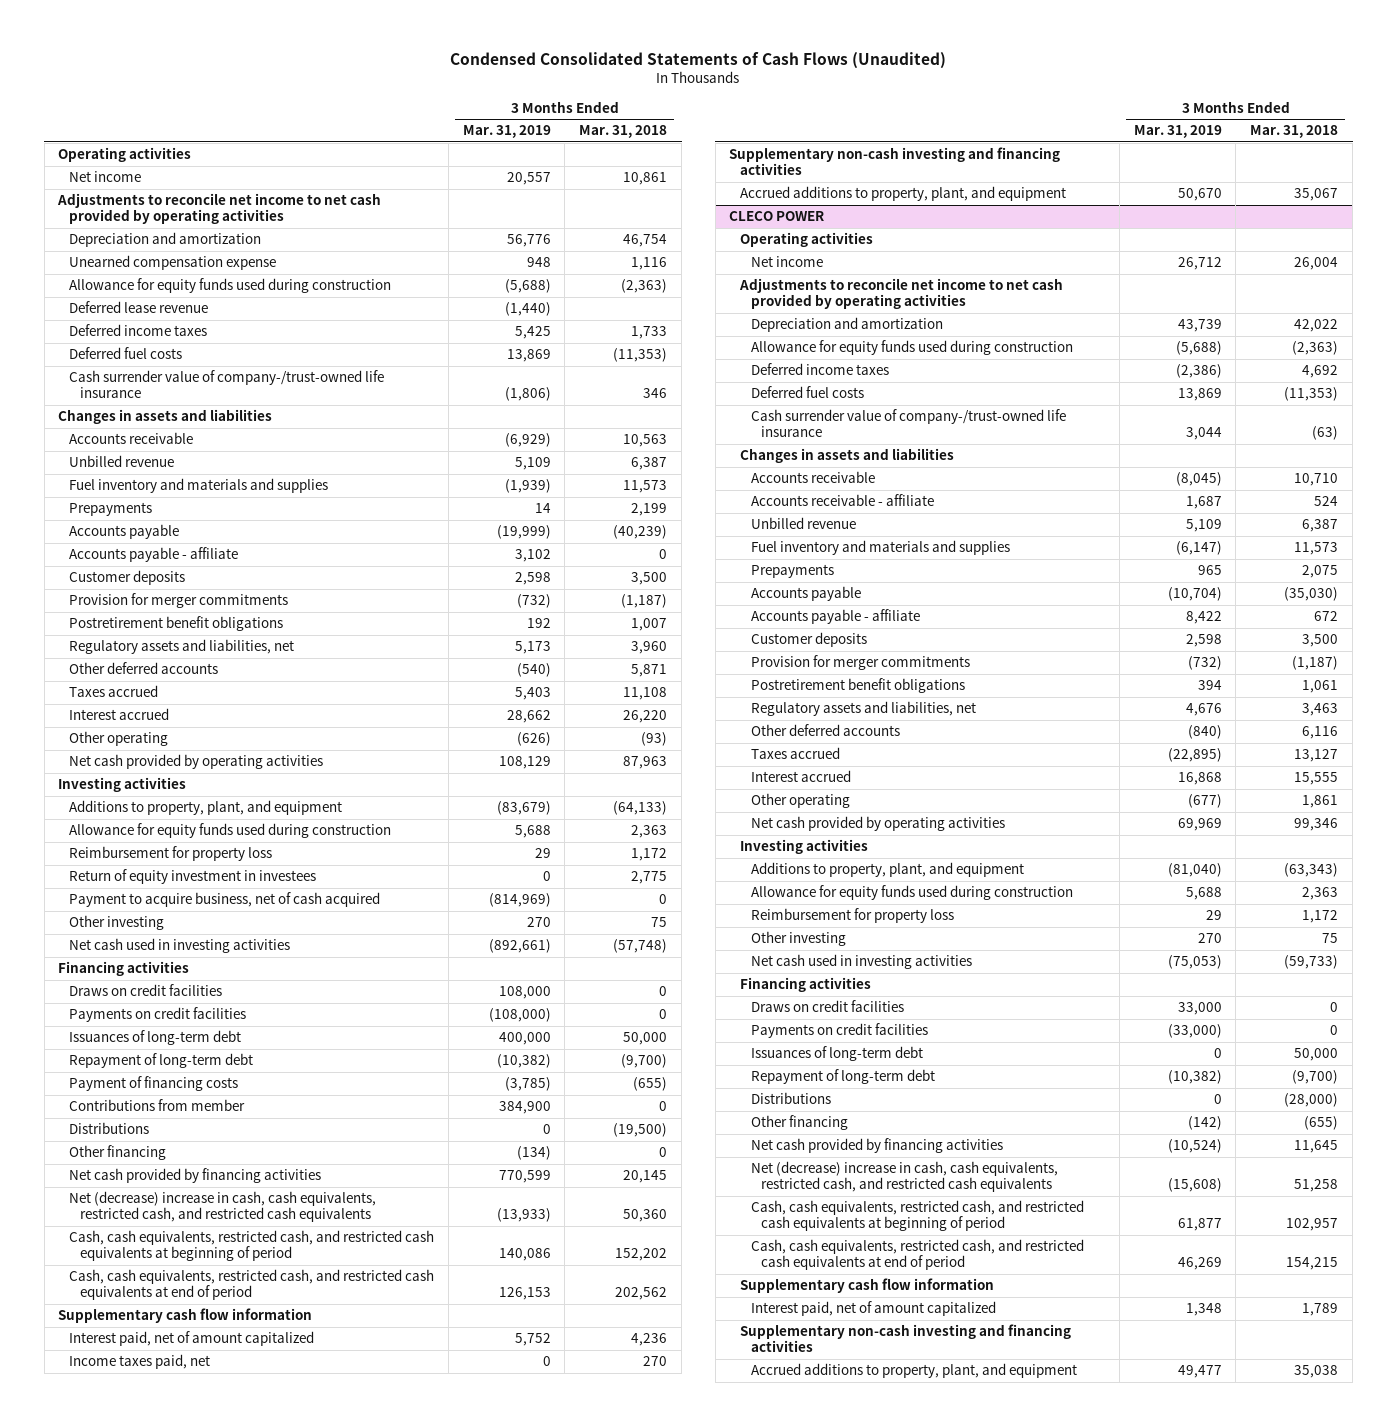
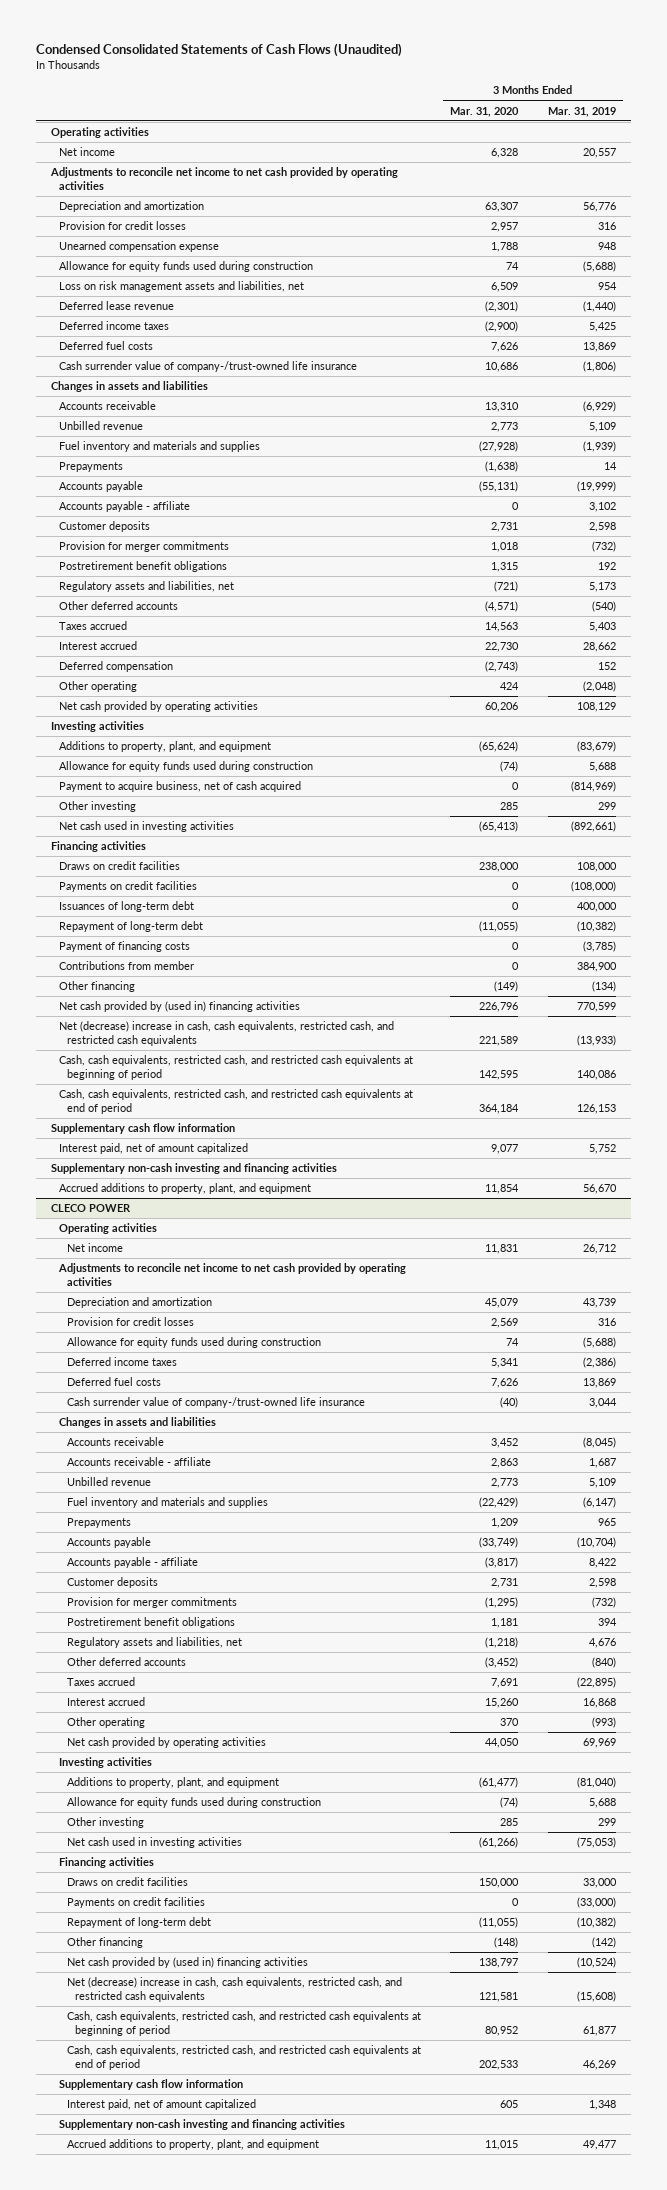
[579,125,668,139] Mar. 31, 2018 -> none
none -> [450,106,520,117] Mar. 31, 2020
none -> [58,221,186,231] Provision for credit losses
none -> [58,281,304,293] Loss on risk management assets and liabilities, net
none -> [58,661,173,673] Deferred compensation
[516,732,551,747] (626) -> [583,681,617,693] (2,048)
[68,846,272,862] Reimbursement for property loss -> none
[68,869,316,885] Return of equity investment in investees -> none
[526,917,551,928] 270 -> [598,802,617,811] 299
[68,1122,149,1135] Distributions -> none
[68,1168,321,1184] Net cash provided by financing activities -> [58,1001,300,1013] Net cash provided by (used in) financing activities
[68,1354,210,1370] Income taxes paid, net -> none
[1177,188,1222,202] 50,670 -> [583,1184,618,1195] 56,670
none -> [66,1317,194,1327] Provision for credit losses
[1187,794,1222,809] (677) -> [592,1717,617,1729] (993)
[750,908,954,924] Reimbursement for property loss -> none
[1197,933,1222,944] 270 -> [598,1818,617,1827] 299
[750,1046,923,1062] Issuances of long-term debt -> none
[750,1092,831,1105] Distributions -> none
[750,1138,1003,1154] Net cash provided by financing activities -> [66,1957,308,1969] Net cash provided by (used in) financing activities

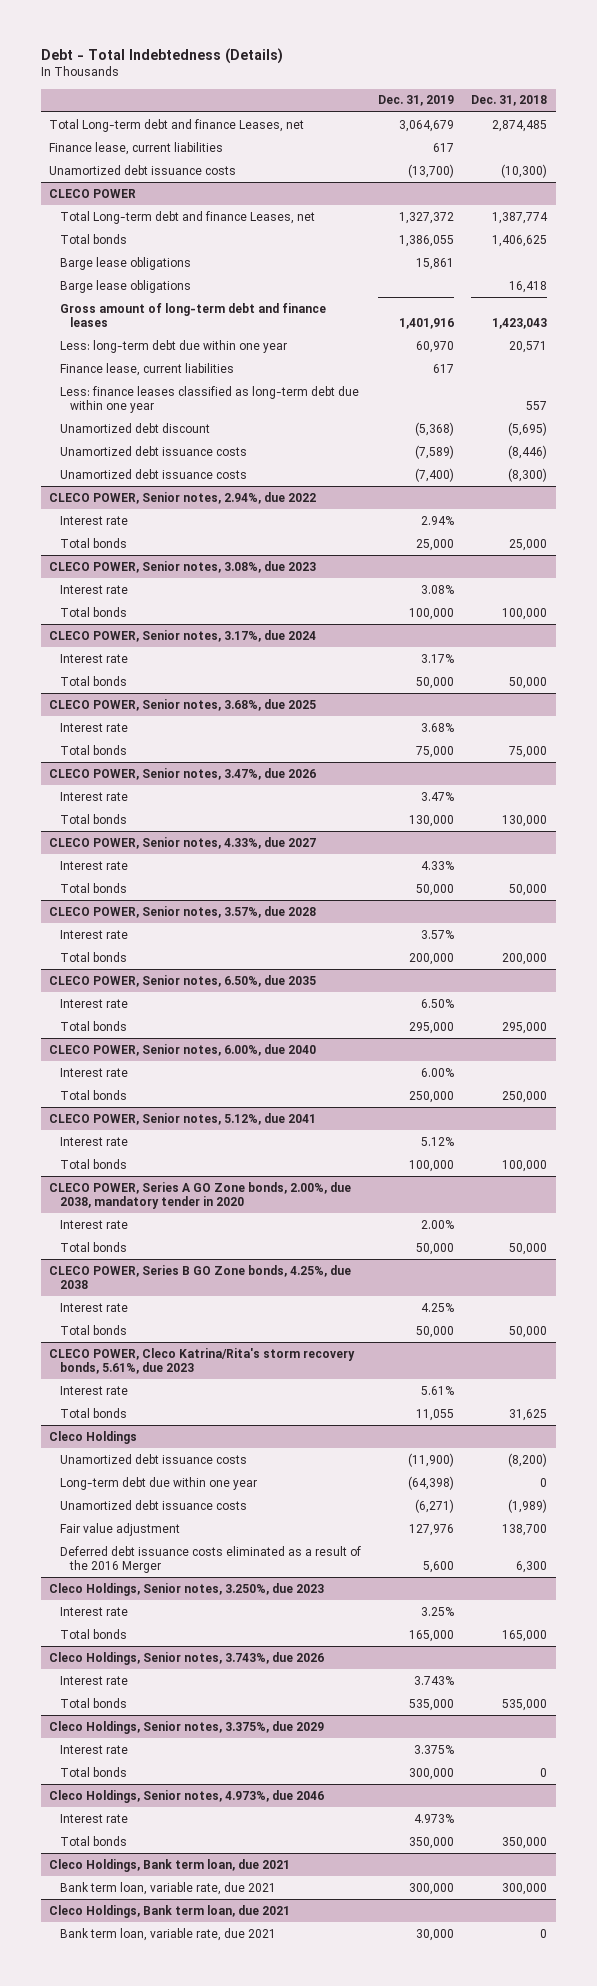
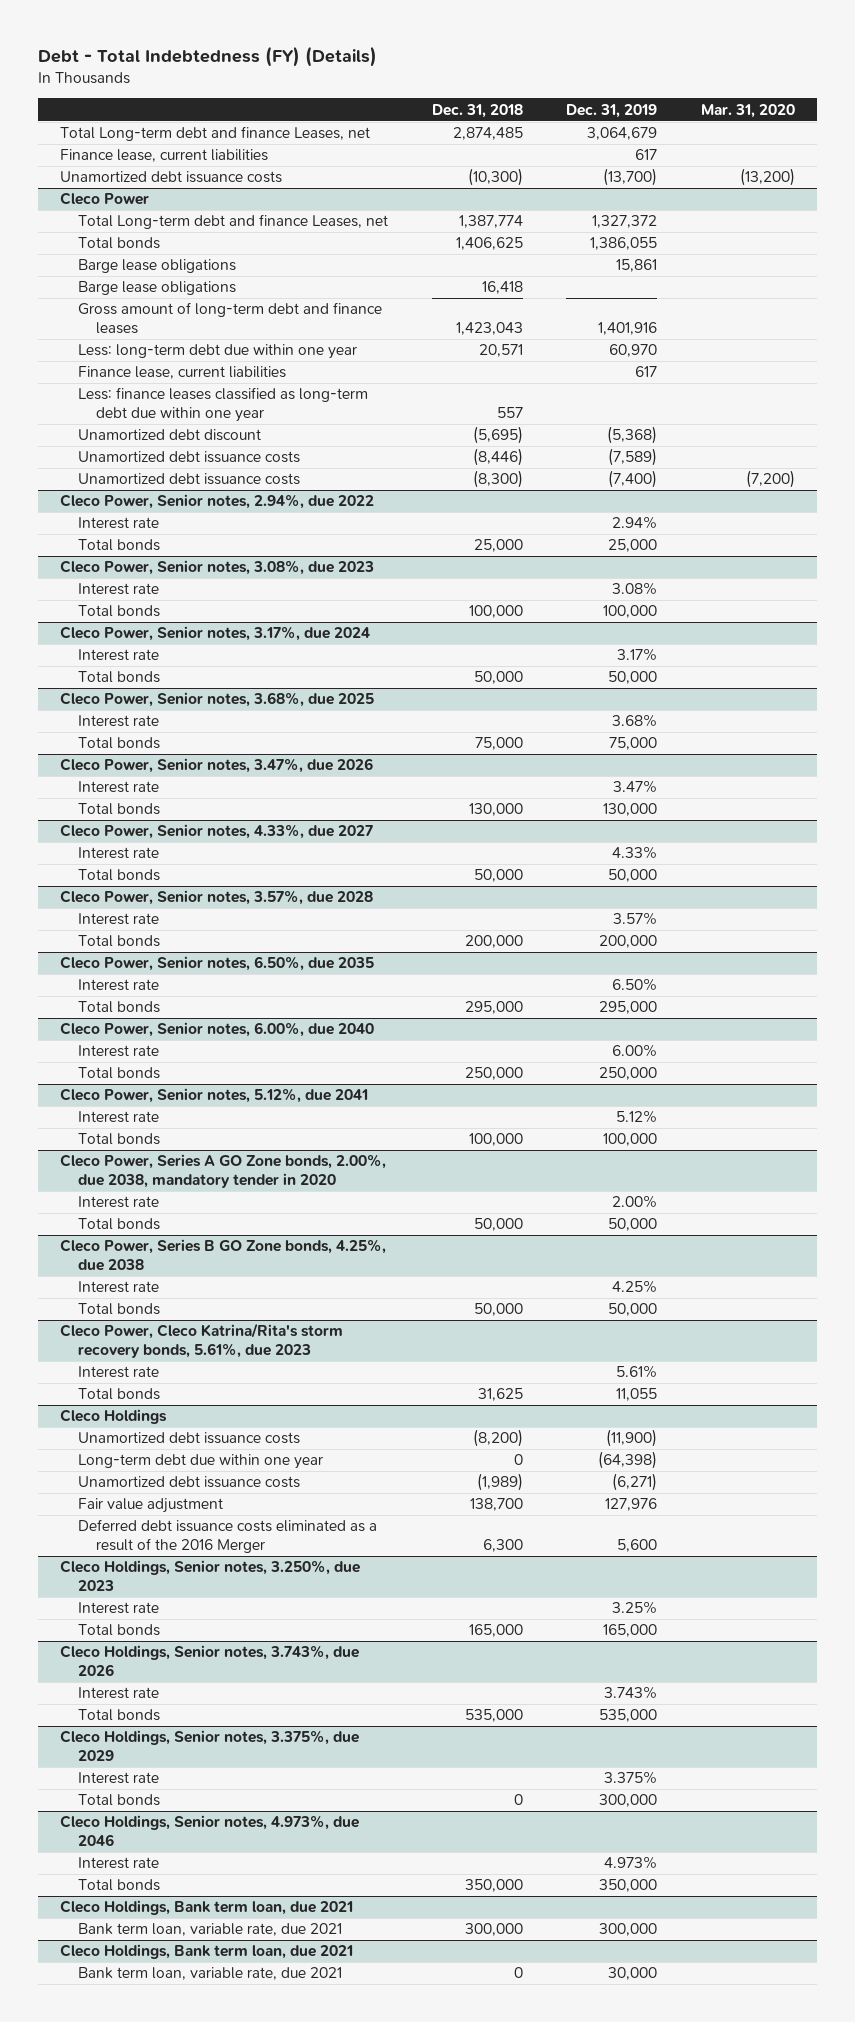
[40,47,283,64] Debt - Total Indebtedness (Details) -> [37,45,377,67] Debt - Total Indebtedness (FY) (Details)
none -> [701,103,796,118] Mar. 31, 2020
[49,188,137,198] CLECO POWER -> [59,192,149,206] Cleco Power
[49,491,317,504] CLECO POWER, Senior notes, 2.94%, due 2022 -> [59,494,374,510] Cleco Power, Senior notes, 2.94%, due 2022
[49,560,317,573] CLECO POWER, Senior notes, 3.08%, due 2023 -> [59,560,374,576] Cleco Power, Senior notes, 3.08%, due 2023
[49,629,317,642] CLECO POWER, Senior notes, 3.17%, due 2024 -> [59,626,370,642] Cleco Power, Senior notes, 3.17%, due 2024
[49,698,317,711] CLECO POWER, Senior notes, 3.68%, due 2025 -> [59,692,374,708] Cleco Power, Senior notes, 3.68%, due 2025
[49,767,317,780] CLECO POWER, Senior notes, 3.47%, due 2026 -> [59,758,373,774] Cleco Power, Senior notes, 3.47%, due 2026
[49,836,317,849] CLECO POWER, Senior notes, 4.33%, due 2027 -> [59,824,373,840] Cleco Power, Senior notes, 4.33%, due 2027
[49,905,317,918] CLECO POWER, Senior notes, 3.57%, due 2028 -> [59,890,373,906] Cleco Power, Senior notes, 3.57%, due 2028
[49,974,317,987] CLECO POWER, Senior notes, 6.50%, due 2035 -> [59,956,374,972] Cleco Power, Senior notes, 6.50%, due 2035
[49,1043,317,1056] CLECO POWER, Senior notes, 6.00%, due 2040 -> [59,1022,374,1038] Cleco Power, Senior notes, 6.00%, due 2040
[49,1112,317,1125] CLECO POWER, Senior notes, 5.12%, due 2041 -> [59,1088,368,1104] Cleco Power, Senior notes, 5.12%, due 2041
[49,1181,352,1210] CLECO POWER, Series A GO Zone bonds, 2.00%, due 2038, mandatory tender in 2020 -> [59,1154,386,1189] Cleco Power, Series A GO Zone bonds, 2.00%, due 2038, mandatory tender in 2020
[49,1264,352,1290] CLECO POWER, Series B GO Zone bonds, 4.25%, due 2038 -> [59,1239,386,1272] Cleco Power, Series B GO Zone bonds, 4.25%, due 2038
[49,1347,356,1375] CLECO POWER, Cleco Katrina/Rita's storm recovery bonds, 5.61%, due 2023 -> [59,1323,343,1359] Cleco Power, Cleco Katrina/Rita's storm recovery bonds, 5.61%, due 2023

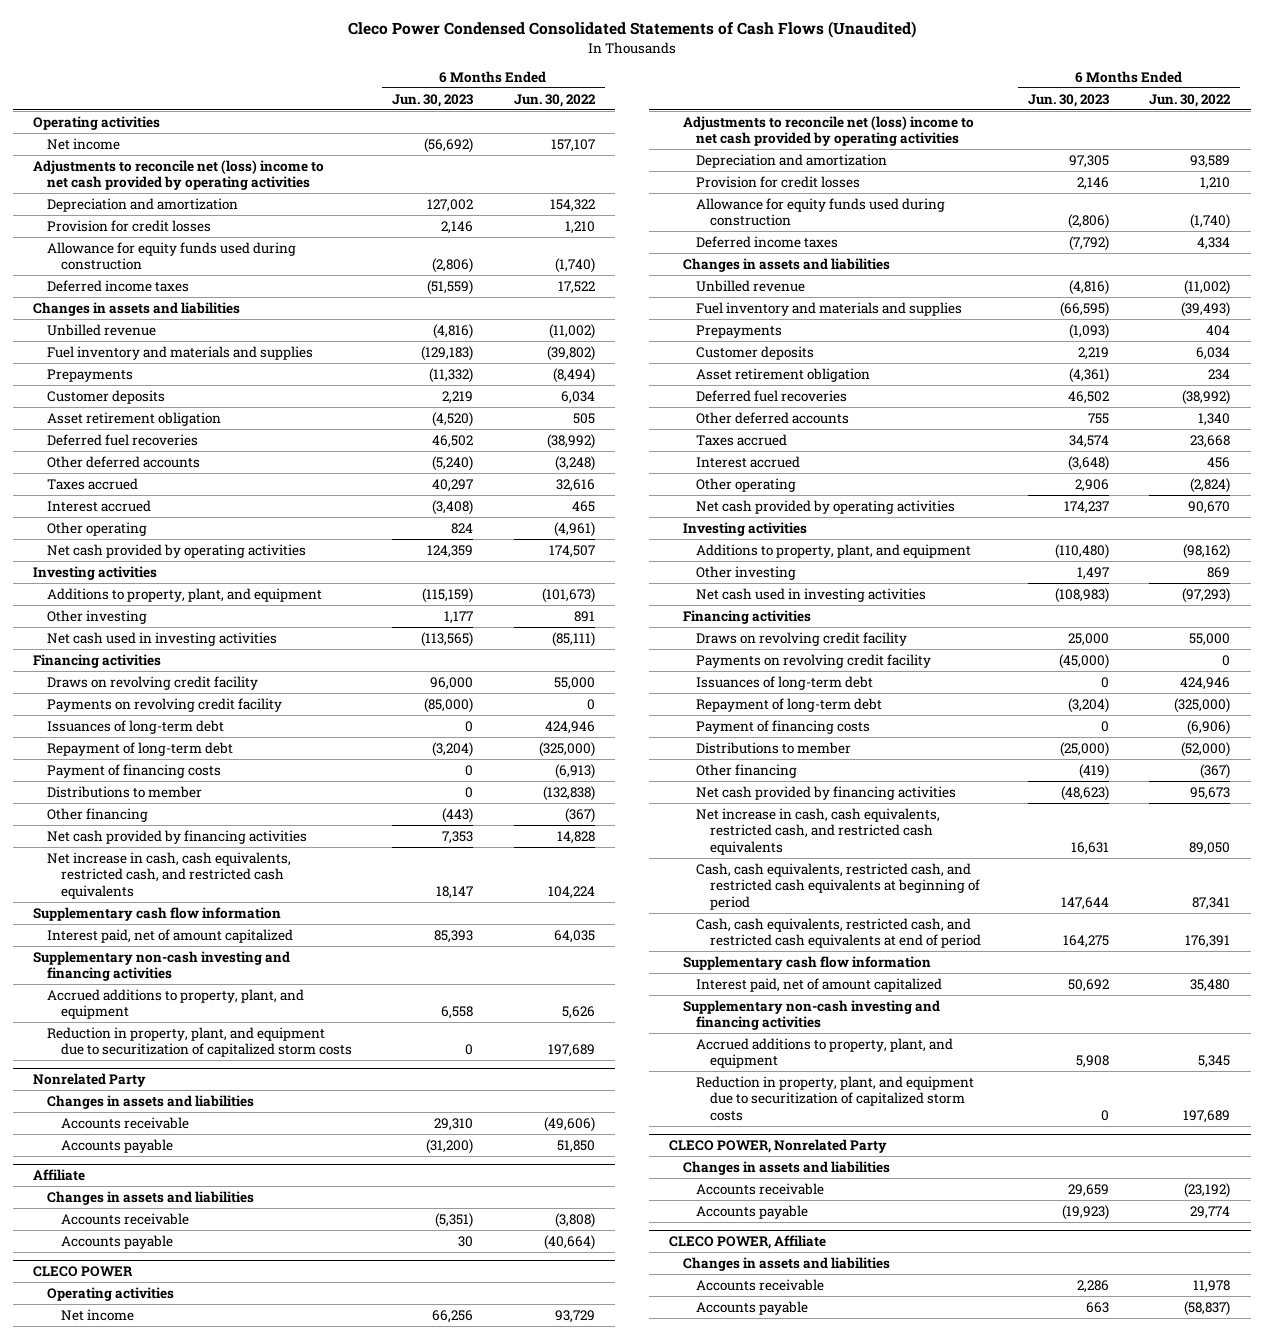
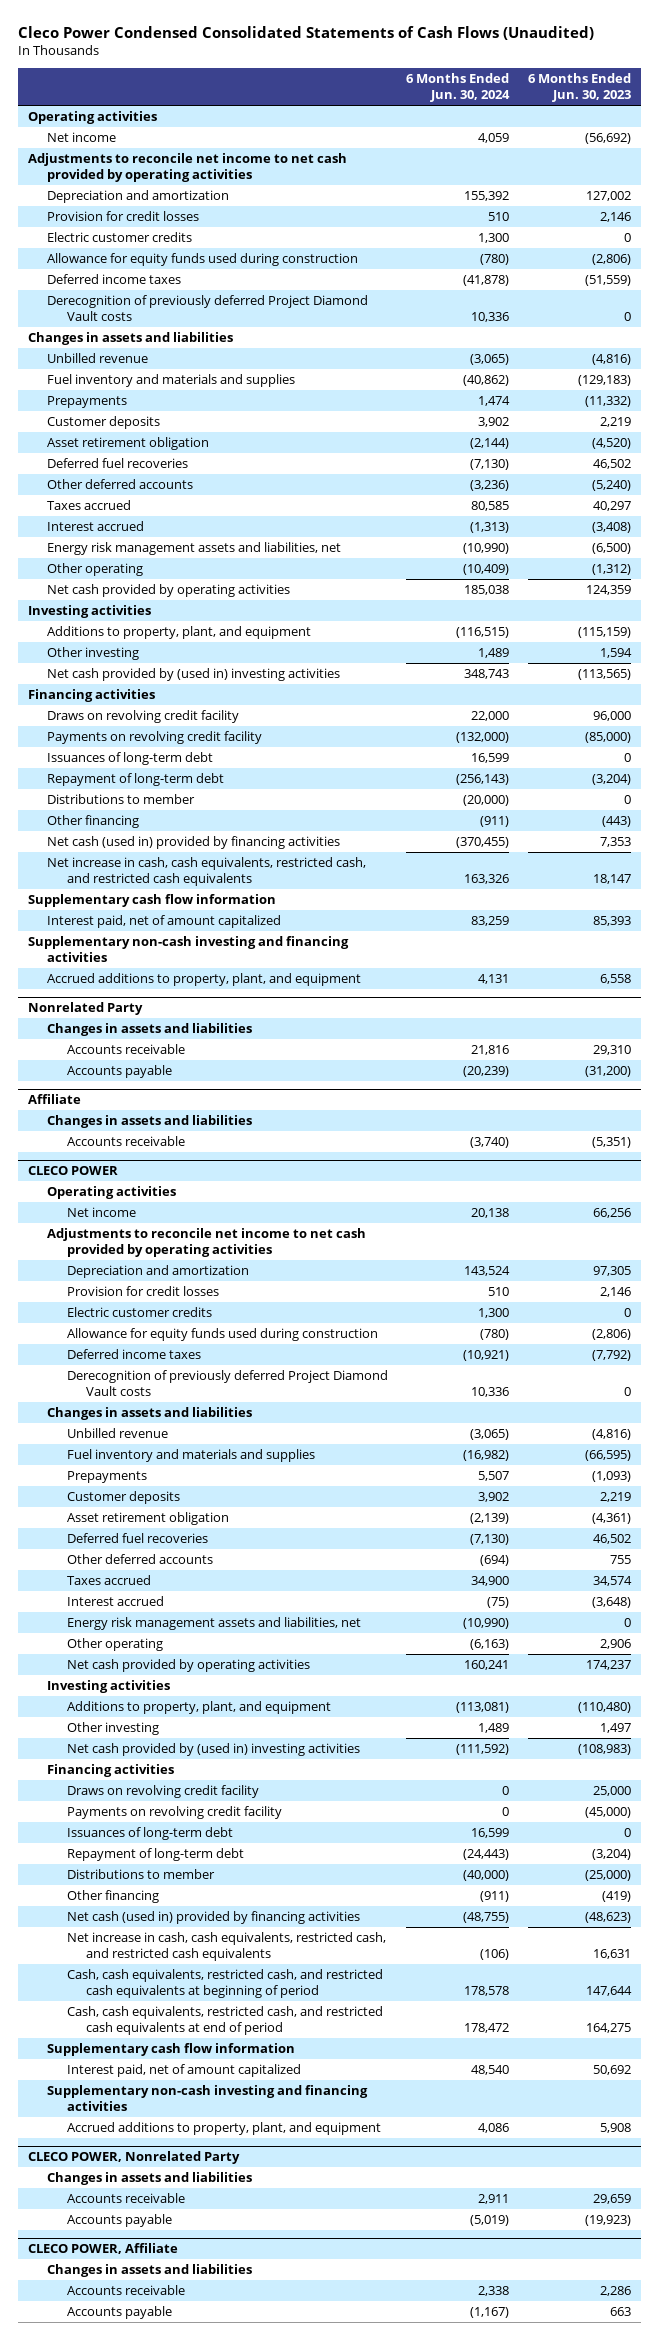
[513,93,596,107] Jun. 30, 2022 -> none
none -> [406,72,511,103] 6 Months Ended Jun. 30, 2024
[33,159,325,191] Adjustments to reconcile net (loss) income to net cash provided by operating activities -> [27,152,347,183] Adjustments to reconcile net income to net cash provided by operating activities
none -> [47,231,193,242] Electric customer credits
none -> [47,294,369,322] Derecognition of previously deferred Project Diamond Vault costs
none -> [47,541,342,555] Energy risk management assets and liabilities, net
[451,522,474,534] 824 -> [592,563,632,575] (1,312)
[444,610,474,624] 1,177 -> [600,647,633,658] 1,594
[47,631,278,646] Net cash used in investing activities -> [47,667,341,681] Net cash provided by (used in) investing activities
[47,763,222,778] Payment of financing costs -> none
[47,829,308,844] Net cash provided by financing activities -> [47,835,341,849] Net cash (used in) provided by financing activities
[47,1026,352,1058] Reduction in property, plant, and equipment due to securitization of capitalized storm costs -> none
[60,1234,173,1249] Accounts payable -> none
[682,115,974,147] Adjustments to reconcile net (loss) income to net cash provided by operating activities -> [47,1227,367,1258] Adjustments to reconcile net income to net cash provided by operating activities
none -> [66,1306,212,1317] Electric customer credits
none -> [66,1369,388,1397] Derecognition of previously deferred Project Diamond Vault costs
none -> [66,1616,361,1630] Energy risk management assets and liabilities, net
[696,587,927,602] Net cash used in investing activities -> [66,1742,360,1756] Net cash provided by (used in) investing activities
[696,719,871,734] Payment of financing costs -> none
[696,785,957,800] Net cash provided by financing activities -> [66,1910,360,1924] Net cash (used in) provided by financing activities
[696,1075,975,1121] Reduction in property, plant, and equipment due to securitization of capitalized storm costs -> none

